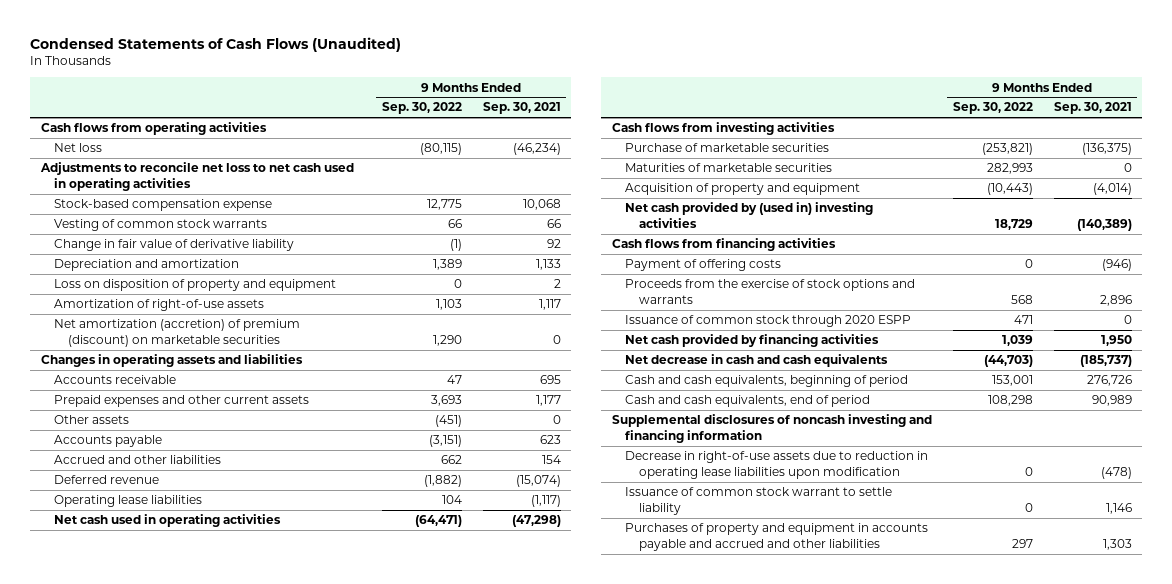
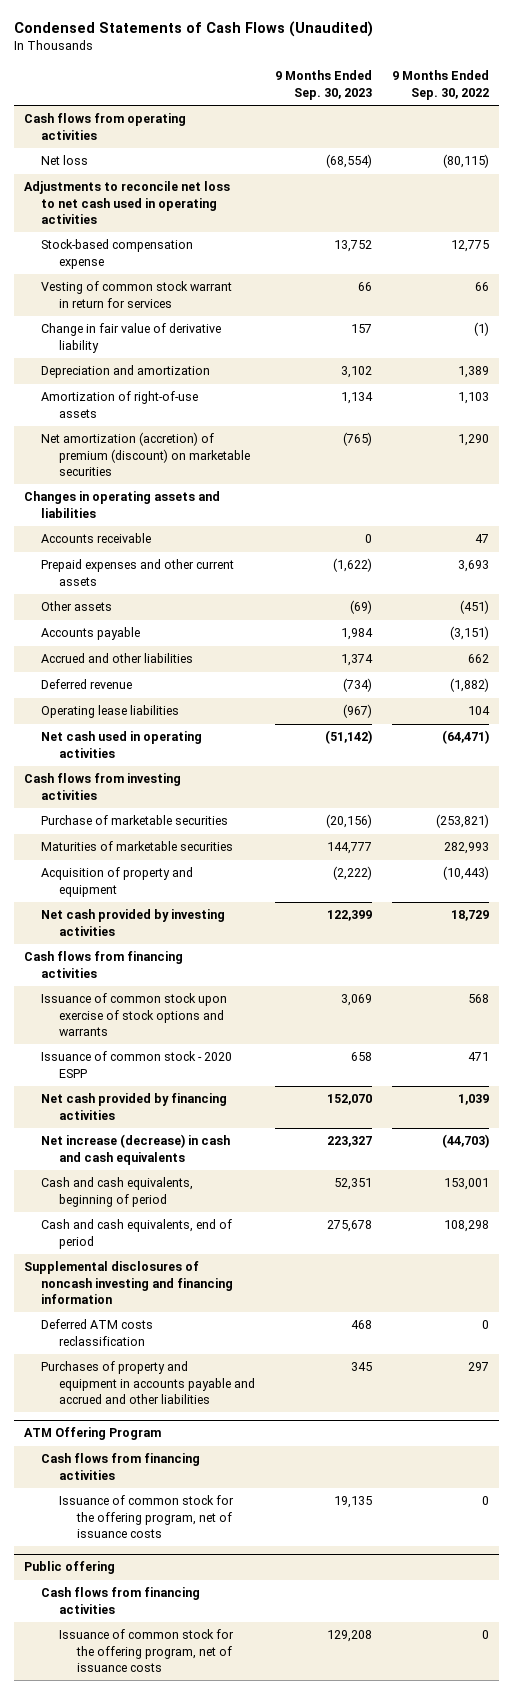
[482,102,561,115] Sep. 30, 2021 -> none
none -> [275,70,373,100] 9 Months Ended Sep. 30, 2023
[54,219,268,232] Vesting of common stock warrants -> [41,281,233,308] Vesting of common stock warrant in return for services
[54,279,337,292] Loss on disposition of property and equipment -> none
[625,202,874,228] Net cash provided by (used in) investing activities -> [41,909,226,936] Net cash provided by investing activities
[625,259,782,272] Payment of offering costs -> none
[625,279,916,304] Proceeds from the exercise of stock options and warrants -> [41,993,228,1036] Issuance of common stock upon exercise of stock options and warrants
[625,315,912,328] Issuance of common stock through 2020 ESPP -> [41,1051,233,1078] Issuance of common stock - 2020 ESPP
[625,354,889,368] Net decrease in cash and cash equivalents -> [41,1134,231,1165] Net increase (decrease) in cash and cash equivalents
[625,451,929,479] Decrease in right-of-use assets due to reduction in operating lease liabilities upon modification -> none
[625,487,893,515] Issuance of common stock warrant to settle liability -> none
none -> [41,1319,154,1346] Deferred ATM costs reclassification
none -> [23,1427,161,1441] ATM Offering Program
none -> [41,1453,201,1480] Cash flows from financing activities
none -> [59,1495,235,1538] Issuance of common stock for the offering program, net of issuance costs
none -> [23,1561,115,1575] Public offering
none -> [41,1587,201,1614] Cash flows from financing activities
none -> [59,1629,235,1672] Issuance of common stock for the offering program, net of issuance costs

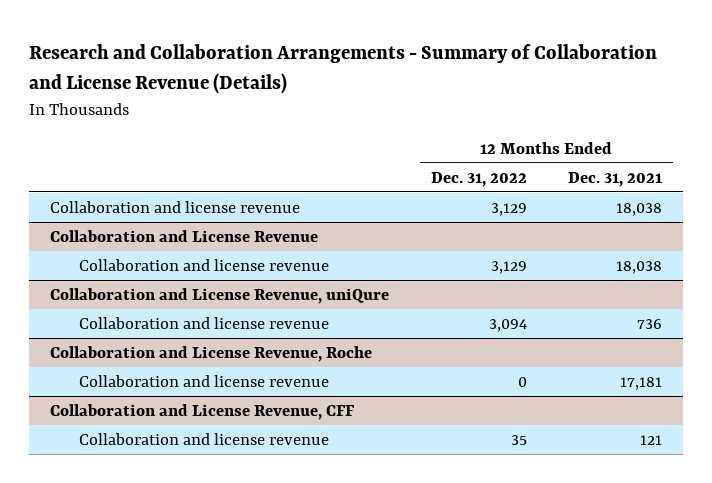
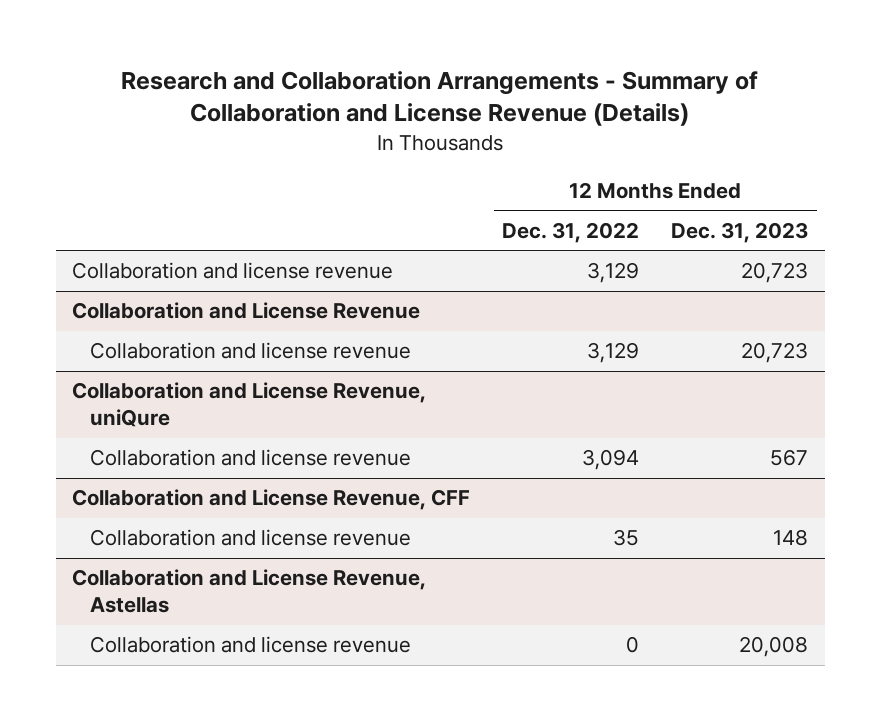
[568,171,663,187] Dec. 31, 2021 -> none
none -> [671,221,809,243] Dec. 31, 2023
[50,345,373,362] Collaboration and License Revenue, Roche -> none
[79,374,330,387] Collaboration and license revenue -> none
none -> [71,569,426,614] Collaboration and License Revenue, Astellas
none -> [90,636,412,654] Collaboration and license revenue

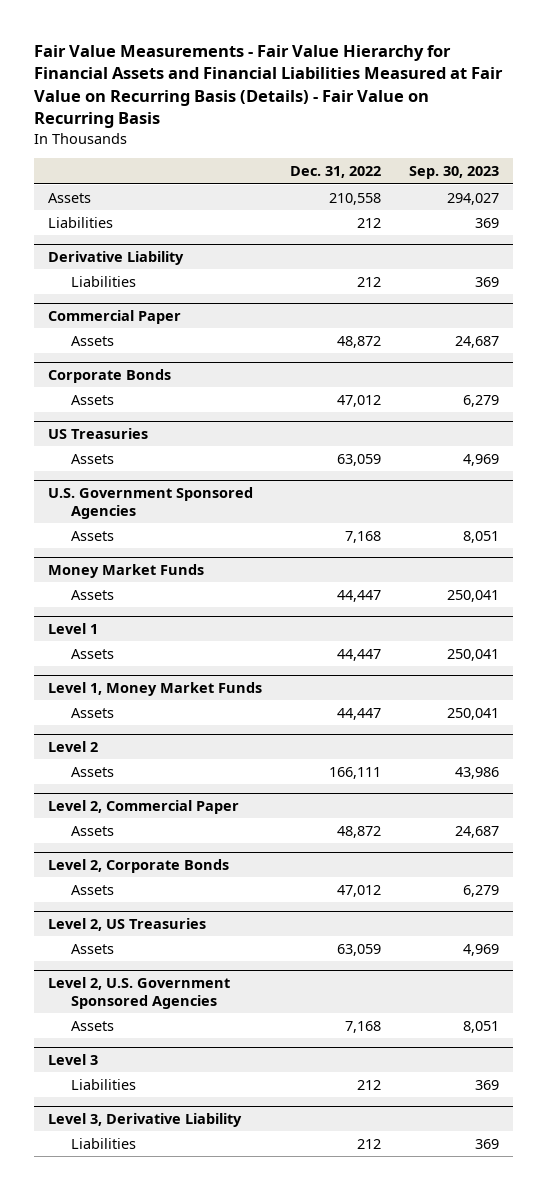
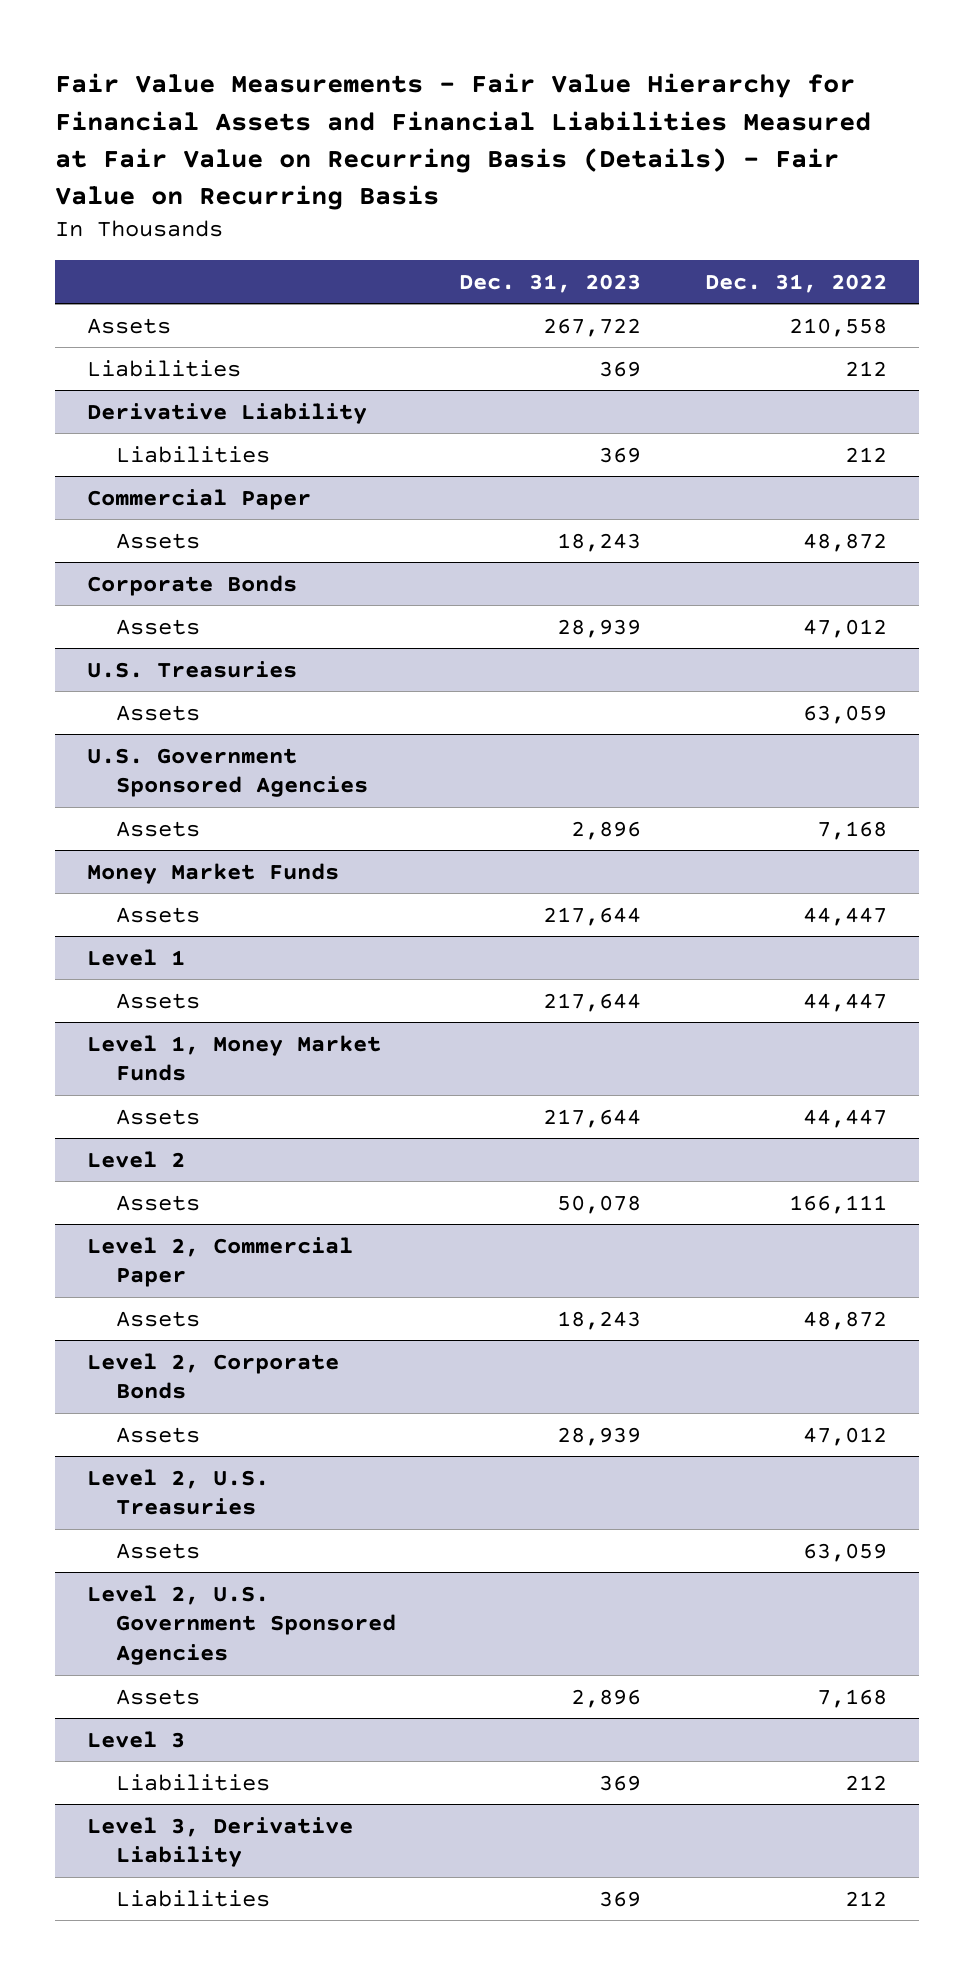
[409,166,500,180] Sep. 30, 2023 -> none
none -> [459,273,642,293] Dec. 31, 2023
[48,427,149,439] US Treasuries -> [87,660,298,678] U.S. Treasuries
[48,917,207,931] Level 2, US Treasuries -> [87,1468,270,1516] Level 2, U.S. Treasuries

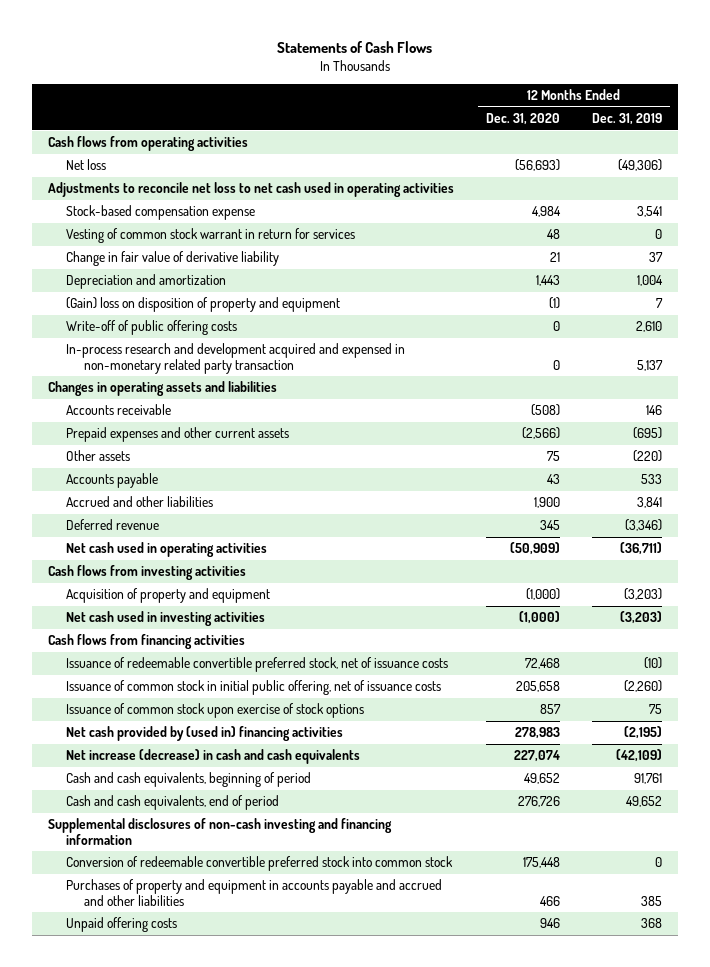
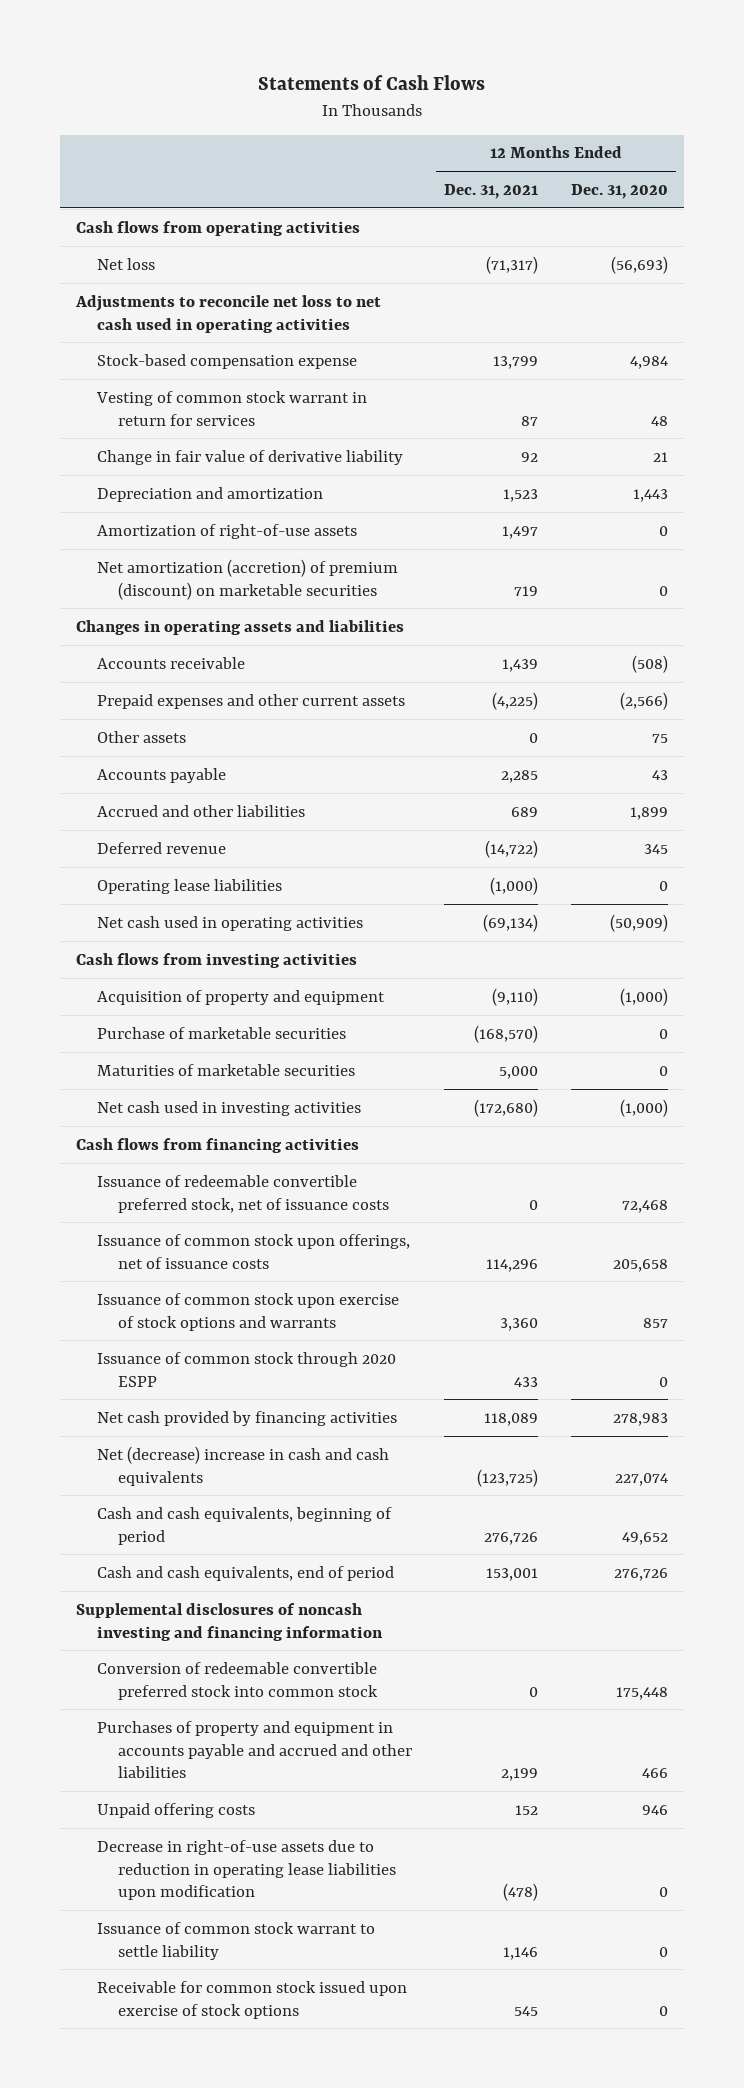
[591,113,662,126] Dec. 31, 2019 -> none
none -> [444,183,539,199] Dec. 31, 2021
[65,297,340,313] (Gain) loss on disposition of property and equipment -> none
[65,320,237,336] Write-off of public offering costs -> none
[65,343,405,374] In-process research and development acquired and expensed in non-monetary related party transaction -> none
none -> [96,523,357,539] Amortization of right-of-use assets
none -> [96,558,398,600] Net amortization (accretion) of premium (discount) on marketable securities
[534,497,561,509] 1,900 -> [629,806,668,820] 1,899
none -> [96,878,282,894] Operating lease liabilities
none -> [96,1026,346,1039] Purchase of marketable securities
none -> [96,1063,355,1076] Maturities of marketable securities
[65,680,441,696] Issuance of common stock in initial public offering, net of issuance costs -> [96,1233,410,1269] Issuance of common stock upon offerings, net of issuance costs
[65,703,364,719] Issuance of common stock upon exercise of stock options -> [96,1292,399,1331] Issuance of common stock upon exercise of stock options and warrants
none -> [96,1351,396,1387] Issuance of common stock through 2020 ESPP
[65,726,343,742] Net cash provided by (used in) financing activities -> [96,1410,397,1426] Net cash provided by financing activities
[65,749,360,765] Net increase (decrease) in cash and cash equivalents -> [96,1445,389,1486] Net (decrease) increase in cash and cash equivalents
[48,818,393,845] Supplemental disclosures of non-cash investing and financing information -> [76,1602,383,1641] Supplemental disclosures of noncash investing and financing information
none -> [96,1839,396,1901] Decrease in right-of-use assets due to reduction in operating lease liabilities upon modification
none -> [96,1921,375,1960] Issuance of common stock warrant to settle liability
none -> [96,1980,407,2019] Receivable for common stock issued upon exercise of stock options

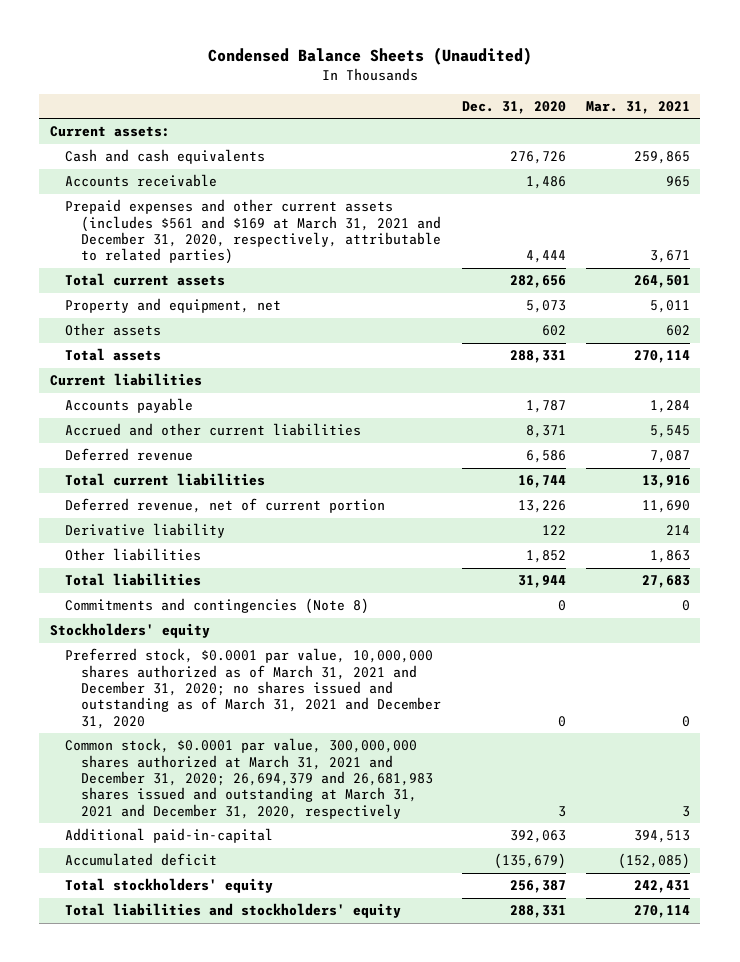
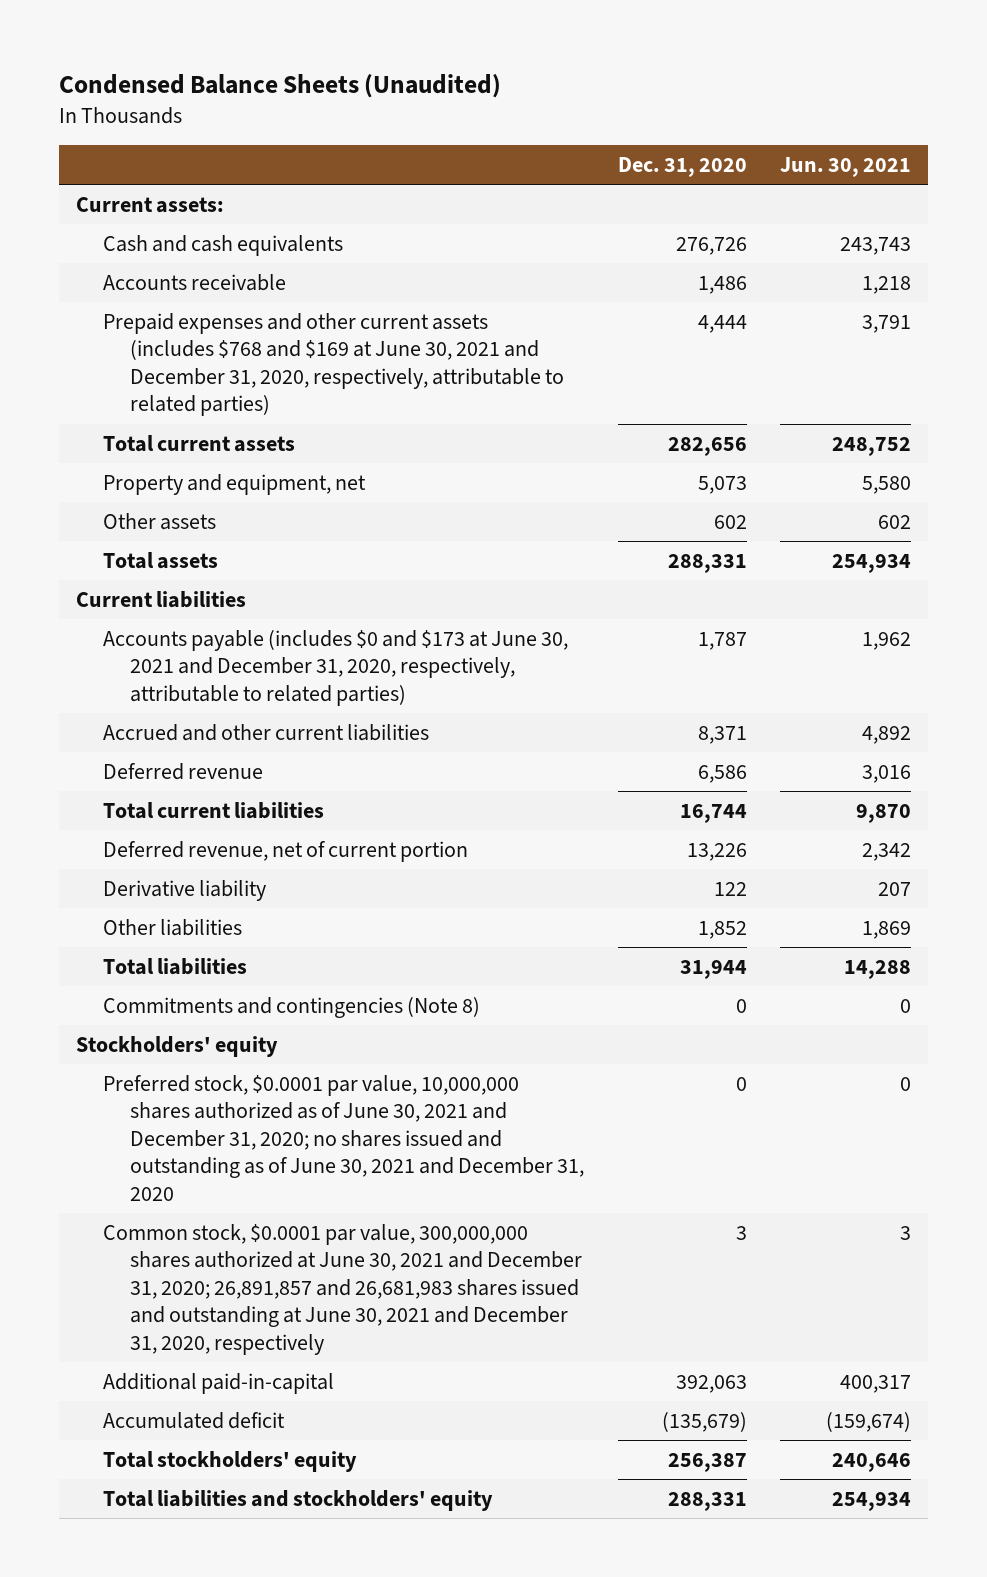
[586,100,691,114] Mar. 31, 2021 -> none
none -> [779,156,911,177] Jun. 30, 2021
[65,199,442,265] Prepaid expenses and other current assets (includes $561 and $169 at March 31, 2021 and December 31, 2020, respectively, attributable to related parties) -> [103,312,565,417] Prepaid expenses and other current assets (includes $768 and $169 at June 30, 2021 and December 31, 2020, respectively, attributable to related parties)
[65,398,194,414] Accounts payable -> [103,629,569,706] Accounts payable (includes $0 and $173 at June 30, 2021 and December 31, 2020, respectively, attributable to related parties)
[65,648,442,729] Preferred stock, $0.0001 par value, 10,000,000 shares authorized as of March 31, 2021 and December 31, 2020; no shares issued and outstanding as of March 31, 2021 and December 31, 2020 -> [103,1074,585,1202] Preferred stock, $0.0001 par value, 10,000,000 shares authorized as of June 30, 2021 and December 31, 2020; no shares issued and outstanding as of June 30, 2021 and December 31, 2020
[65,738,434,819] Common stock, $0.0001 par value, 300,000,000 shares authorized at March 31, 2021 and December 31, 2020; 26,694,379 and 26,681,983 shares issued and outstanding at March 31, 2021 and December 31, 2020, respectively -> [103,1223,583,1356] Common stock, $0.0001 par value, 300,000,000 shares authorized at June 30, 2021 and December 31, 2020; 26,891,857 and 26,681,983 shares issued and outstanding at June 30, 2021 and December 31, 2020, respectively

